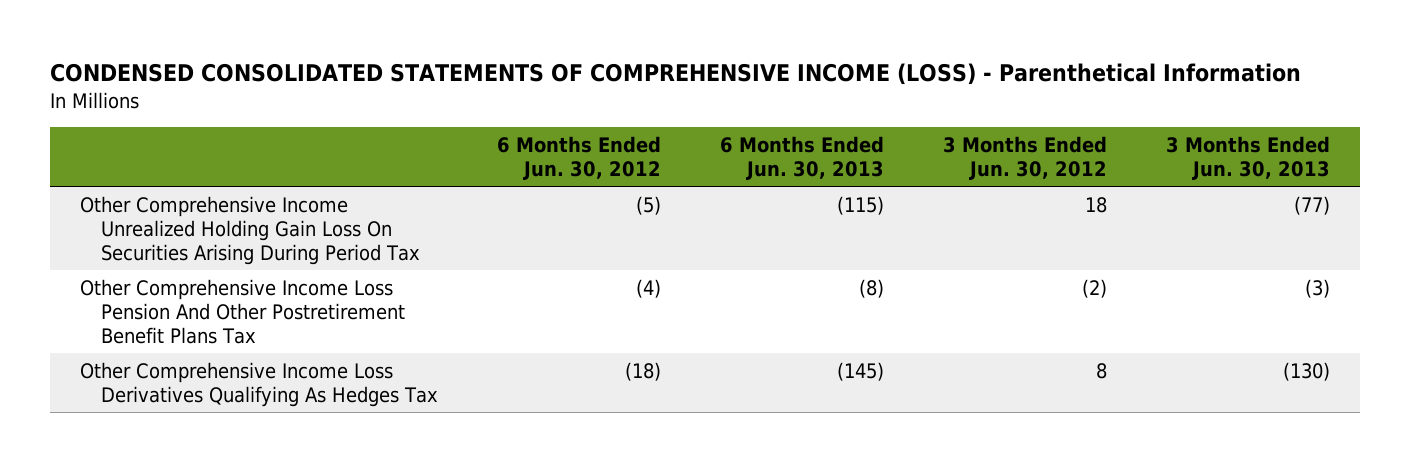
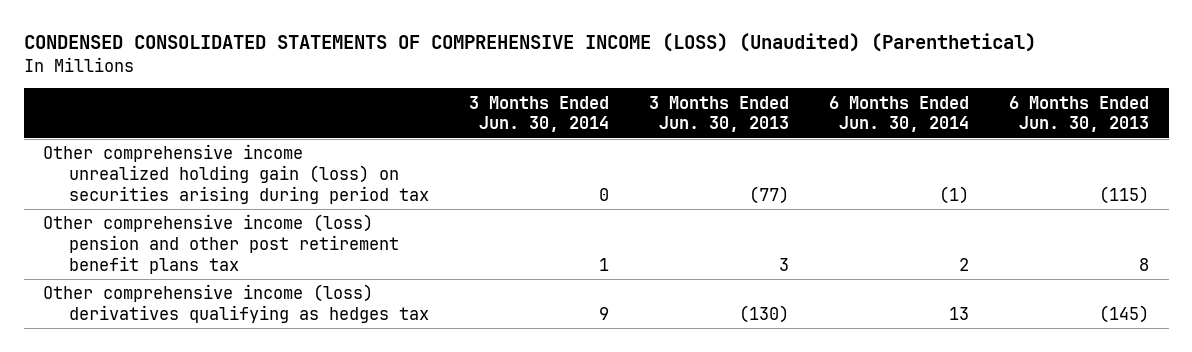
[50,62,1302,85] CONDENSED CONSOLIDATED STATEMENTS OF COMPREHENSIVE INCOME (LOSS) - Parenthetical Information -> [23,33,1036,53] CONDENSED CONSOLIDATED STATEMENTS OF COMPREHENSIVE INCOME (LOSS) (Unaudited) (Parenthetical)
[496,135,661,180] 6 Months Ended Jun. 30, 2012 -> none
[943,135,1108,180] 3 Months Ended Jun. 30, 2012 -> none
none -> [469,95,610,133] 3 Months Ended Jun. 30, 2014
none -> [828,95,969,133] 6 Months Ended Jun. 30, 2014
[79,195,420,265] Other Comprehensive Income Unrealized Holding Gain Loss On Securities Arising During Period Tax -> [43,144,430,204] Other comprehensive income unrealized holding gain (loss) on securities arising during period tax
[79,278,405,344] Other Comprehensive Income Loss Pension And Other Postretirement Benefit Plans Tax -> [43,214,400,274] Other comprehensive income (loss) pension and other post retirement benefit plans tax
[859,278,885,298] (8) -> [1138,257,1149,271] 8
[1305,278,1331,298] (3) -> [778,257,789,271] 3
[79,361,438,407] Other Comprehensive Income Loss Derivatives Qualifying As Hedges Tax -> [43,284,430,324] Other comprehensive income (loss) derivatives qualifying as hedges tax

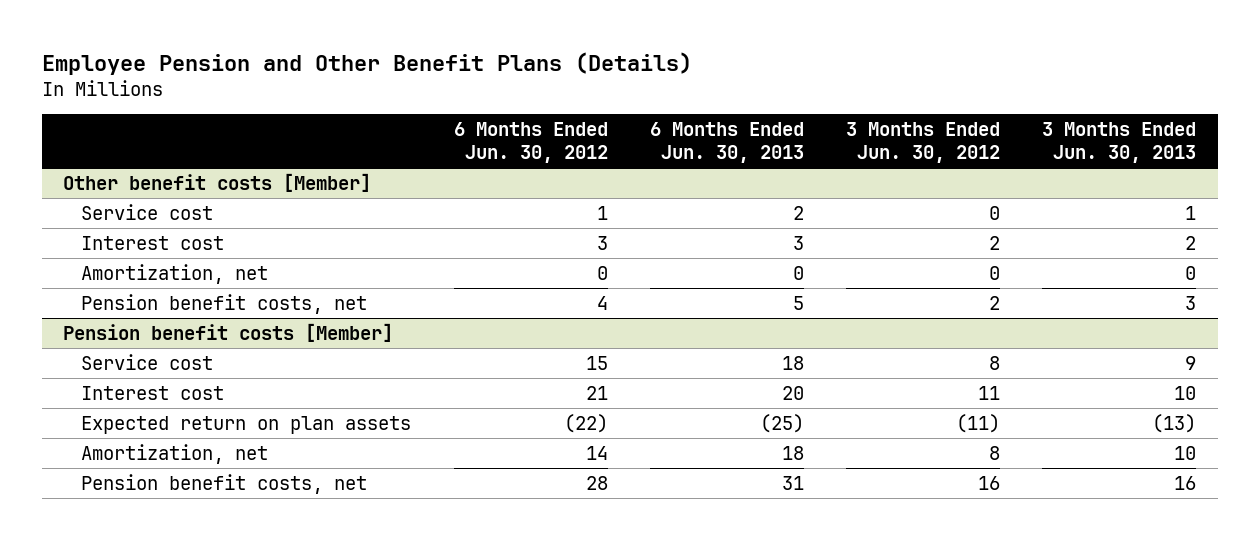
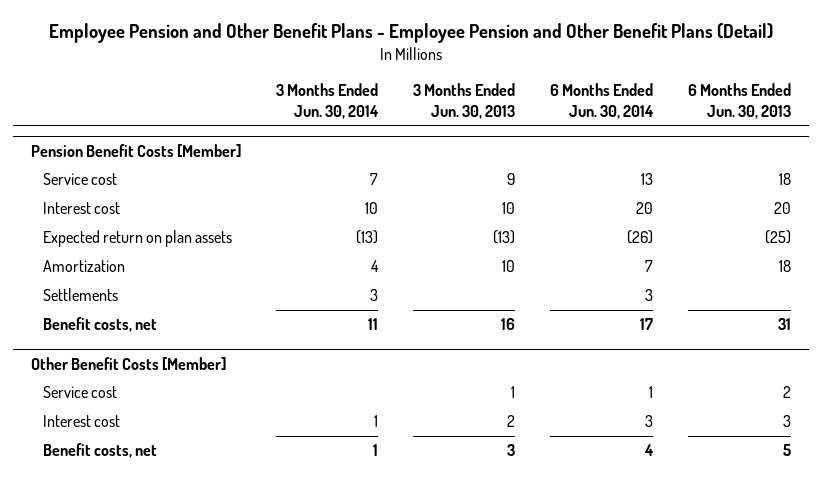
[41,51,692,75] Employee Pension and Other Benefit Plans (Details) -> [48,22,773,43] Employee Pension and Other Benefit Plans - Employee Pension and Other Benefit Plans (Detail)
[453,122,608,163] 6 Months Ended Jun. 30, 2012 -> none
[846,122,1001,163] 3 Months Ended Jun. 30, 2012 -> none
none -> [275,82,379,119] 3 Months Ended Jun. 30, 2014
none -> [550,82,655,119] 6 Months Ended Jun. 30, 2014
[62,172,371,192] Other benefit costs [Member] -> none
[81,203,214,220] Service cost -> none
[81,235,225,250] Interest cost -> none
[81,263,269,284] Amortization, net -> none
[81,293,368,314] Pension benefit costs, net -> none
[62,322,393,342] Pension benefit costs [Member] -> [30,143,241,157] Pension Benefit Costs [Member]
[81,443,269,464] Amortization, net -> [43,260,126,273] Amortization
none -> [43,288,119,302] Settlements
[81,473,368,494] Pension benefit costs, net -> [43,317,158,333] Benefit costs, net
none -> [30,356,226,370] Other Benefit Costs [Member]
none -> [43,386,118,399] Service cost
none -> [43,415,121,428] Interest cost
none -> [43,443,158,459] Benefit costs, net

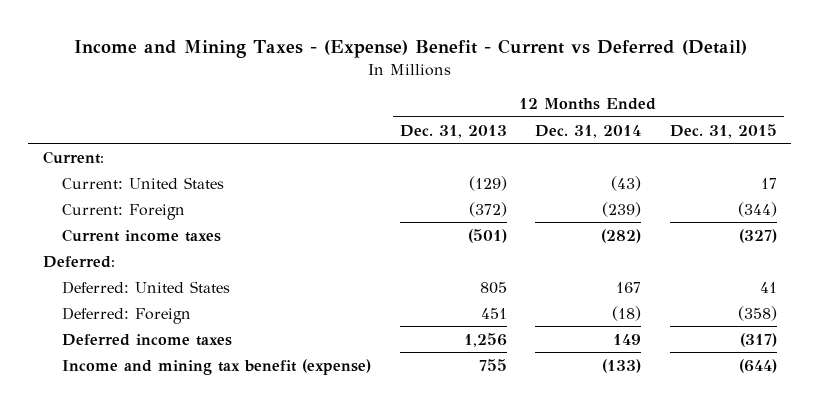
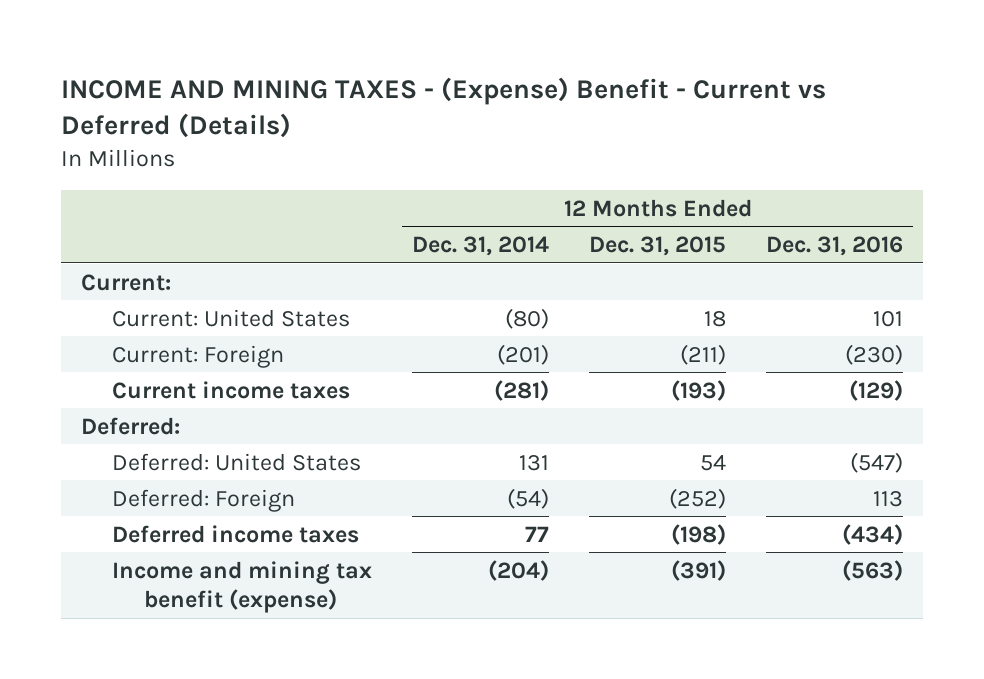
[73,39,747,59] Income and Mining Taxes - (Expense) Benefit - Current vs Deferred (Detail) -> [61,76,827,139] INCOME AND MINING TAXES - (Expense) Benefit - Current vs Deferred (Details)
[399,124,507,138] Dec. 31, 2013 -> none
none -> [766,235,904,256] Dec. 31, 2016
[611,175,642,191] (43) -> [505,307,550,329] (80)
[760,177,777,189] 17 -> [704,310,727,327] 18
[602,201,642,217] (239) -> [497,343,550,365] (201)
[737,201,777,217] (344) -> [680,343,727,365] (211)
[601,228,642,243] (282) -> [494,379,550,401] (281)
[738,228,777,243] (327) -> [671,379,727,401] (193)
[616,281,642,293] 167 -> [519,454,550,471] 131
[759,281,777,293] 41 -> [700,454,727,471] 54
[612,305,642,321] (18) -> [507,487,550,509] (54)
[737,305,777,321] (358) -> [669,487,727,509] (252)
[613,333,642,345] 149 -> [525,525,550,542] 77
[739,332,777,347] (317) -> [671,523,727,545] (198)
[602,358,642,373] (133) -> [488,559,550,581] (204)
[738,358,777,373] (644) -> [671,559,727,581] (391)

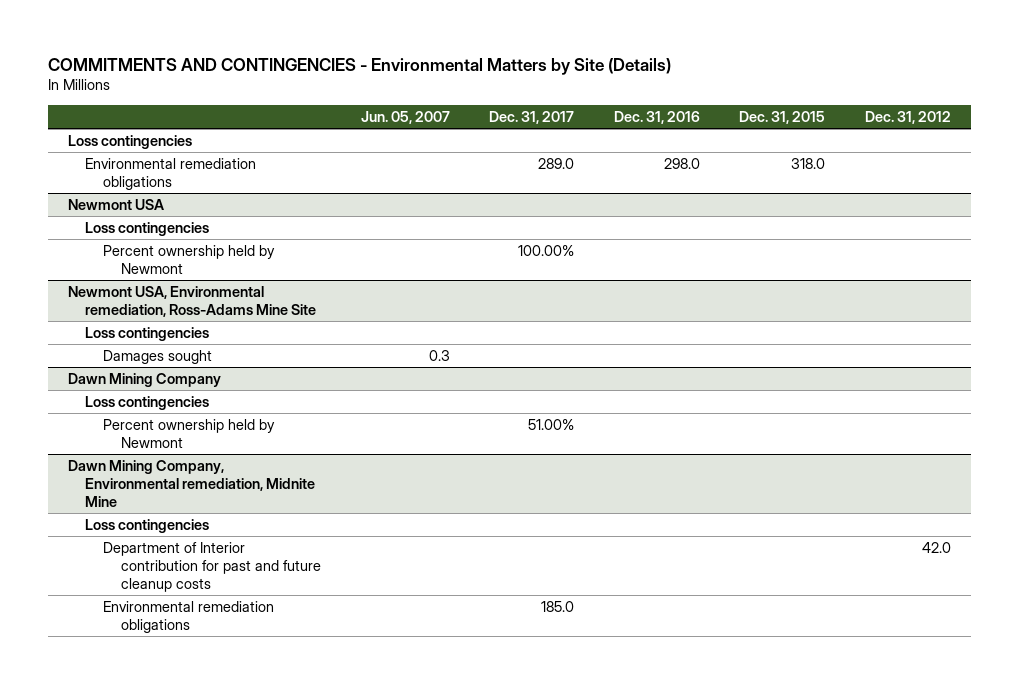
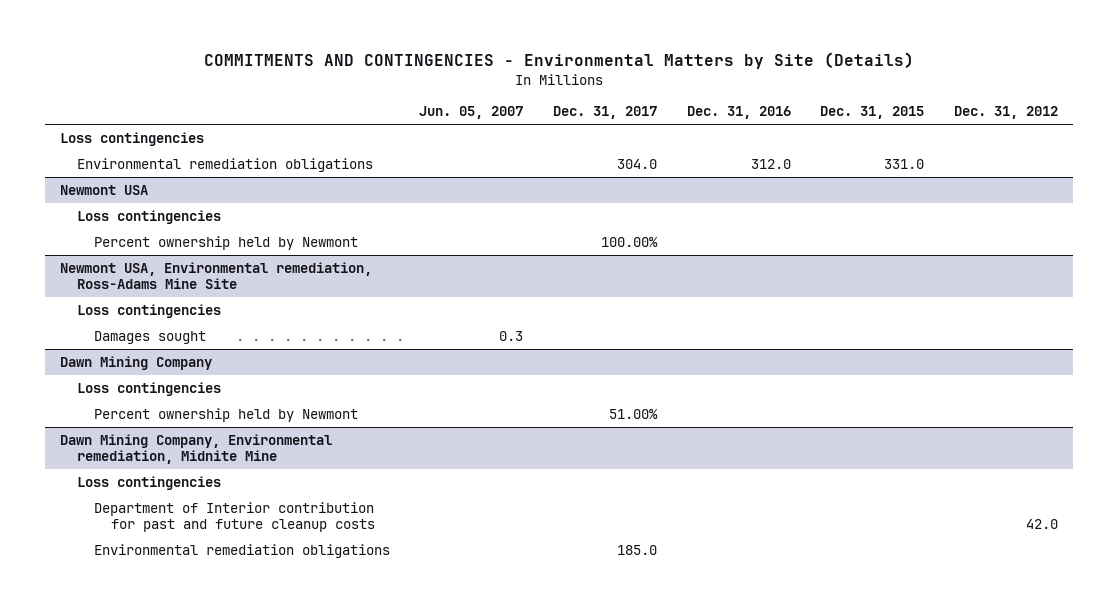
[538,157,575,169] 289.0 -> [616,158,657,169] 304.0
[663,157,700,169] 298.0 -> [750,158,791,169] 312.0
[791,157,826,169] 318.0 -> [884,158,925,169] 331.0

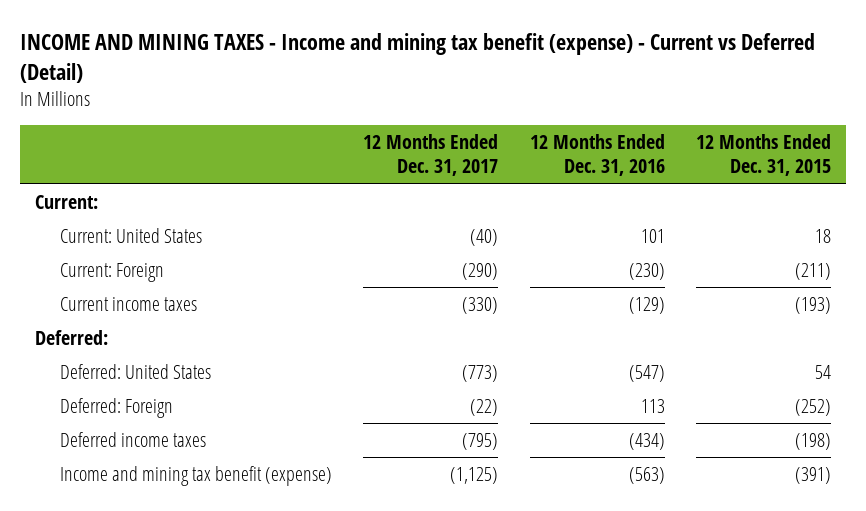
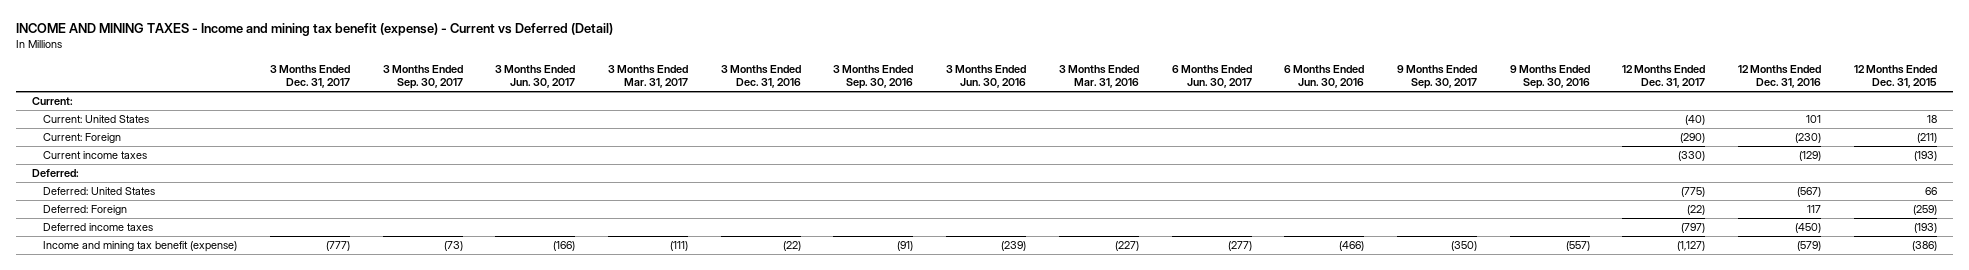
none -> [269,64,350,88] 3 Months Ended Dec. 31, 2017
none -> [382,64,463,89] 3 Months Ended Sep. 30, 2017
none -> [495,64,576,88] 3 Months Ended Jun. 30, 2017
none -> [608,64,689,88] 3 Months Ended Mar. 31, 2017
none -> [720,64,801,88] 3 Months Ended Dec. 31, 2016
none -> [833,64,914,89] 3 Months Ended Sep. 30, 2016
none -> [946,64,1027,88] 3 Months Ended Jun. 30, 2016
none -> [1058,64,1139,88] 3 Months Ended Mar. 31, 2016
none -> [1171,64,1252,88] 6 Months Ended Jun. 30, 2017
none -> [1284,64,1365,88] 6 Months Ended Jun. 30, 2016
none -> [1396,64,1477,89] 9 Months Ended Sep. 30, 2017
none -> [1509,64,1590,89] 9 Months Ended Sep. 30, 2016
[462,364,499,382] (773) -> [1681,187,1706,198] (775)
[628,364,665,382] (547) -> [1797,187,1822,198] (567)
[814,364,831,379] 54 -> [1924,187,1937,196] 66
[640,398,665,413] 113 -> [1807,205,1822,214] 117
[794,398,831,416] (252) -> [1912,205,1937,216] (259)
[462,432,499,450] (795) -> [1681,223,1706,234] (797)
[628,432,665,450] (434) -> [1795,223,1822,234] (450)
[794,432,831,450] (198) -> [1913,223,1937,234] (193)
[450,466,499,484] (1,125) -> [1677,241,1706,252] (1,127)
[628,466,665,484] (563) -> [1797,241,1822,252] (579)
[794,466,831,484] (391) -> [1911,241,1937,252] (386)

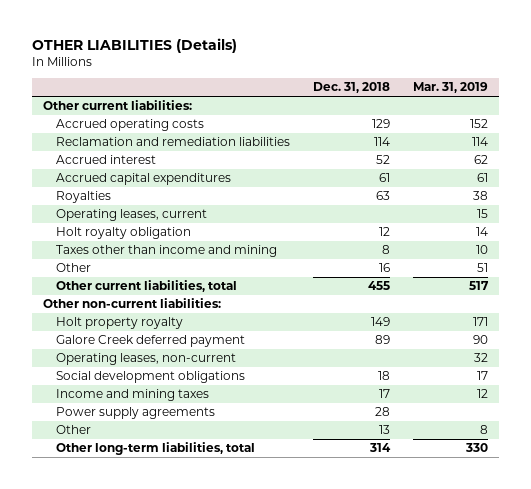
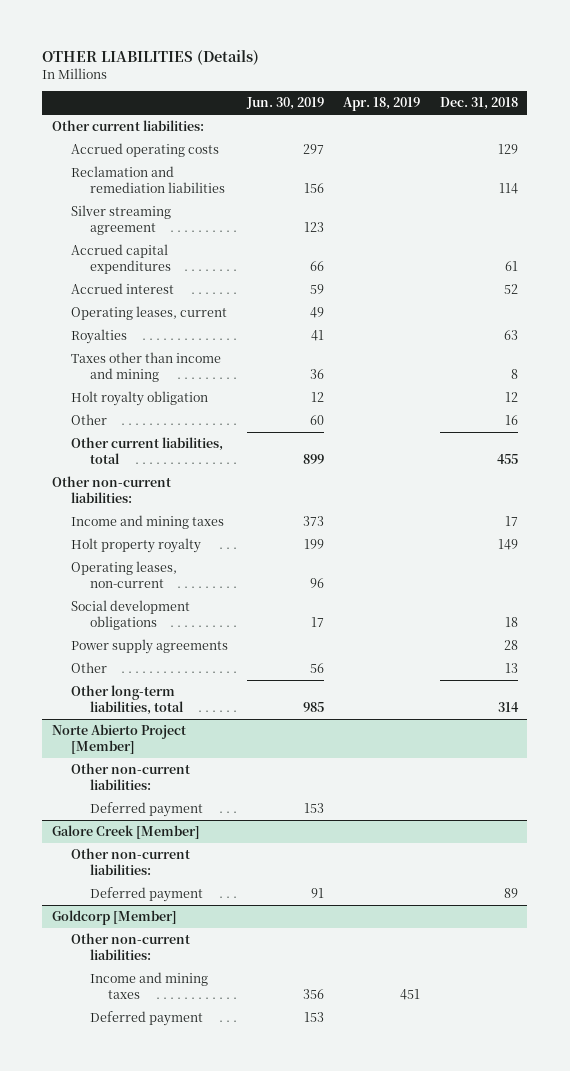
[412,82,488,94] Mar. 31, 2019 -> none
none -> [246,97,325,111] Jun. 30, 2019
none -> [343,97,421,112] Apr. 18, 2019
none -> [70,204,171,235] Silver streaming agreement
[56,155,157,165] Accrued interest -> [70,282,174,294] Accrued interest
[56,191,112,204] Royalties -> [70,328,127,344] Royalties
[56,227,192,240] Holt royalty obligation -> [70,390,208,406] Holt royalty obligation
[56,389,210,402] Income and mining taxes -> [70,514,224,529] Income and mining taxes
[56,335,246,348] Galore Creek deferred payment -> none
none -> [52,723,187,754] Norte Abierto Project [Member]
none -> [70,762,190,790] Other non-current liabilities:
none -> [89,801,203,817] Deferred payment
none -> [52,824,201,839] Galore Creek [Member]
none -> [70,847,190,875] Other non-current liabilities:
none -> [89,886,203,902] Deferred payment
none -> [52,909,178,925] Goldcorp [Member]
none -> [70,932,190,960] Other non-current liabilities:
none -> [89,971,208,999] Income and mining taxes
none -> [89,1010,203,1026] Deferred payment

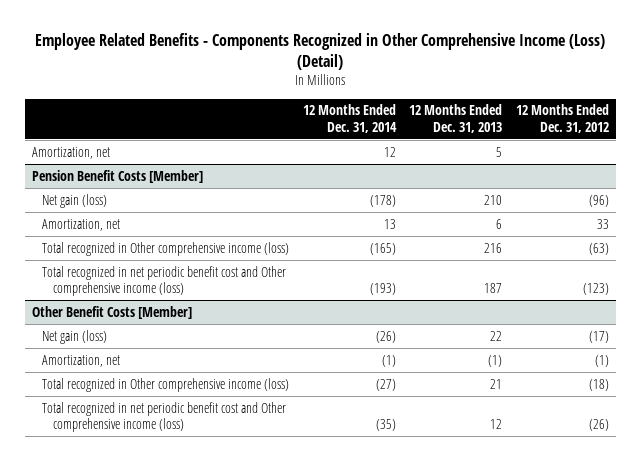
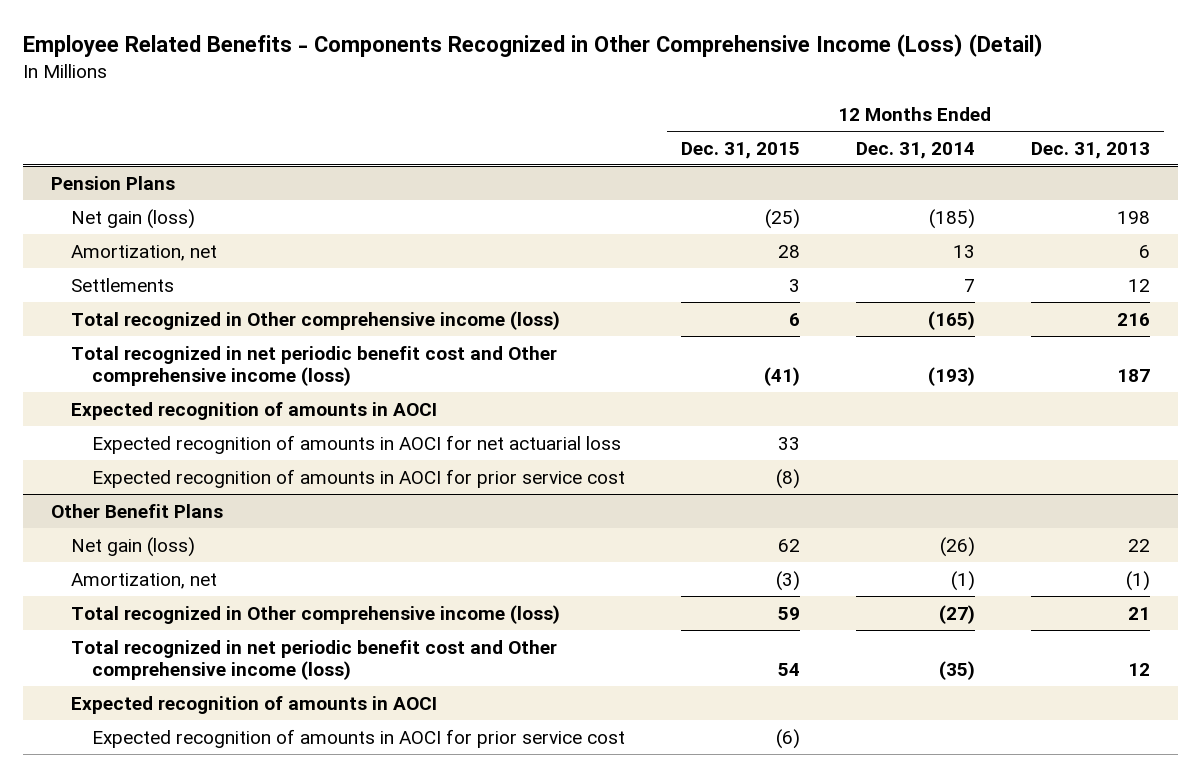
[515,104,609,133] 12 Months Ended Dec. 31, 2012 -> none
none -> [680,141,800,159] Dec. 31, 2015
[31,146,110,159] Amortization, net -> none
[31,169,203,183] Pension Benefit Costs [Member] -> [50,175,175,190] Pension Plans
[369,194,396,207] (178) -> [928,208,975,229] (185)
[484,194,503,205] 210 -> [1117,210,1151,224] 198
none -> [71,277,175,292] Settlements
none -> [71,401,438,420] Expected recognition of amounts in AOCI
none -> [91,434,621,454] Expected recognition of amounts in AOCI for net actuarial loss
none -> [91,468,625,488] Expected recognition of amounts in AOCI for prior service cost
[31,305,192,319] Other Benefit Costs [Member] -> [50,503,223,518] Other Benefit Plans
none -> [71,695,438,714] Expected recognition of amounts in AOCI
none -> [91,728,625,748] Expected recognition of amounts in AOCI for prior service cost

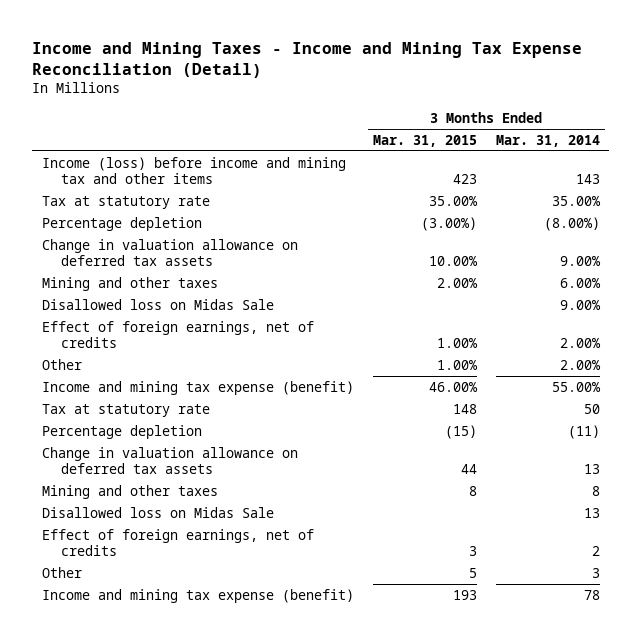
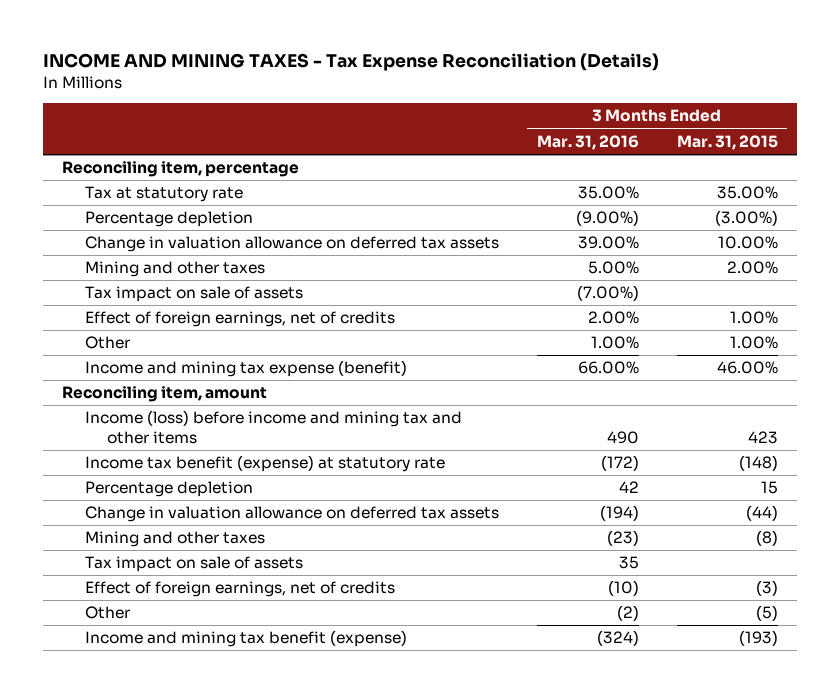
[32,41,583,78] Income and Mining Taxes - Income and Mining Tax Expense Reconciliation (Detail) -> [43,53,660,72] INCOME AND MINING TAXES - Tax Expense Reconciliation (Details)
[495,134,600,147] Mar. 31, 2014 -> none
none -> [536,134,639,150] Mar. 31, 2016
none -> [62,161,300,178] Reconciling item, percentage
[41,298,274,310] Disallowed loss on Midas Sale -> none
none -> [84,286,303,303] Tax impact on sale of assets
[41,506,274,518] Disallowed loss on Midas Sale -> none
none -> [62,386,268,403] Reconciling item, amount
[41,156,346,185] Income (loss) before income and mining tax and other items -> [84,410,462,444] Income (loss) before income and mining tax and other items
[41,403,210,417] Tax at statutory rate -> [84,455,445,473] Income tax benefit (expense) at statutory rate
[452,403,477,414] 148 -> [738,455,778,472] (148)
[444,424,477,439] (15) -> [760,481,778,495] 15
[460,464,477,475] 44 -> [745,505,778,522] (44)
[468,485,477,496] 8 -> [755,530,778,547] (8)
none -> [84,556,303,573] Tax impact on sale of assets
[468,546,477,557] 3 -> [755,580,778,597] (3)
[468,567,477,578] 5 -> [755,605,778,622] (5)
[41,588,354,603] Income and mining tax expense (benefit) -> [84,630,407,648] Income and mining tax benefit (expense)
[452,589,477,600] 193 -> [738,630,778,647] (193)

